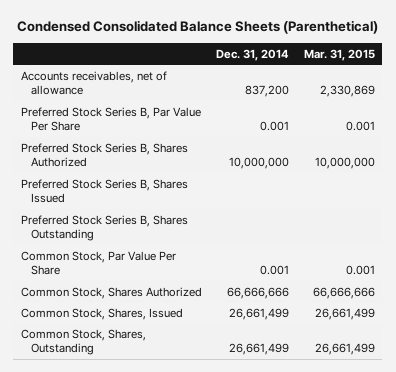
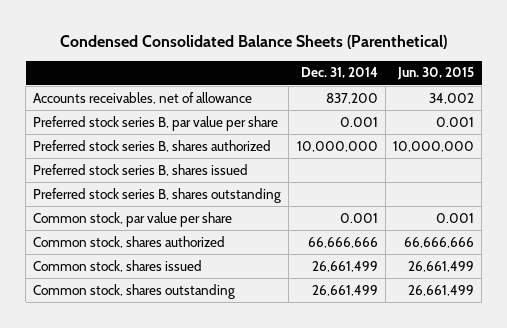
[304,48,376,61] Mar. 31, 2015 -> none
none -> [397,67,475,81] Jun. 30, 2015
[20,106,201,132] Preferred Stock Series B, Par Value Per Share -> [33,115,279,131] Preferred stock series B, par value per share
[20,142,188,168] Preferred Stock Series B, Shares Authorized -> [33,139,272,152] Preferred stock series B, shares authorized
[20,178,188,204] Preferred Stock Series B, Shares Issued -> [33,163,249,176] Preferred stock series B, shares issued
[20,214,188,242] Preferred Stock Series B, Shares Outstanding -> [33,187,282,203] Preferred stock series B, shares outstanding
[20,250,176,276] Common Stock, Par Value Per Share -> [33,211,233,227] Common stock, par value per share
[20,286,202,299] Common Stock, Shares Authorized -> [33,235,226,248] Common stock, shares authorized
[20,307,183,320] Common Stock, Shares, Issued -> [33,259,203,272] Common stock, shares issued
[20,328,146,356] Common Stock, Shares, Outstanding -> [33,283,236,299] Common stock, shares outstanding

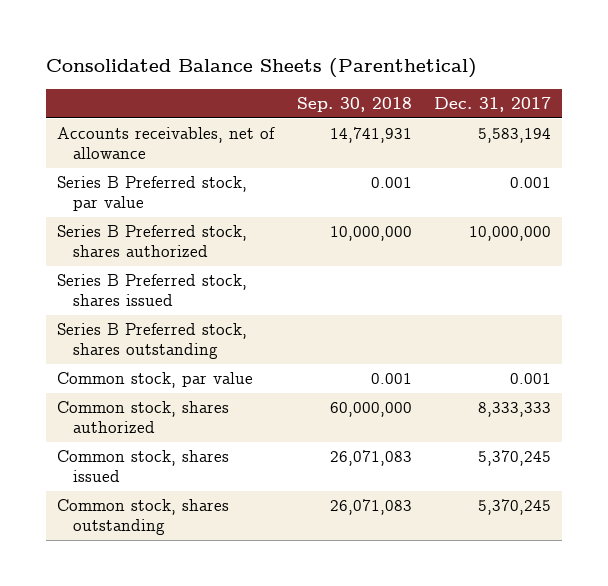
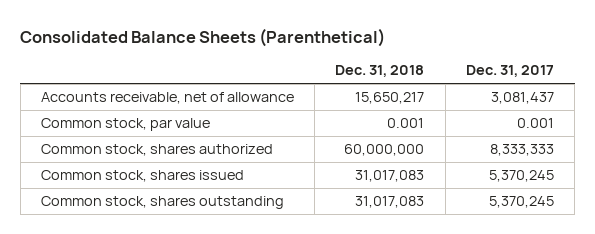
[296,96,412,112] Sep. 30, 2018 -> none
none -> [335,65,425,78] Dec. 31, 2018
[57,176,248,211] Series B Preferred stock, par value -> none
[57,225,248,257] Series B Preferred stock, shares authorized -> none
[57,274,248,306] Series B Preferred stock, shares issued -> none
[57,323,248,359] Series B Preferred stock, shares outstanding -> none
[57,127,276,159] Accounts receivables, net of allowance -> [41,92,295,105] Accounts receivable, net of allowance
[477,128,551,144] 5,583,194 -> [490,92,554,105] 3,081,437

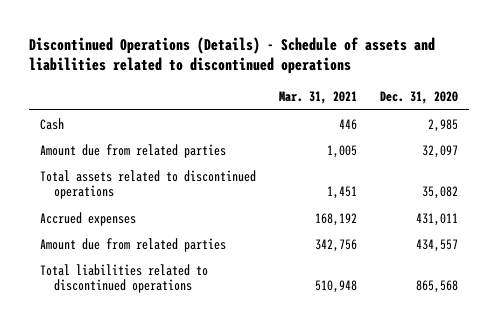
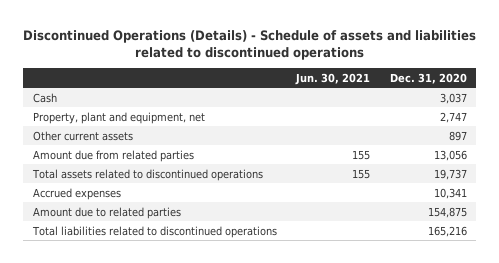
[279,91,358,105] Mar. 31, 2021 -> none
none -> [295,72,371,85] Jun. 30, 2021
[427,118,458,132] 2,985 -> [439,92,467,104] 3,037
none -> [32,111,205,124] Property, plant and equipment, net
none -> [32,130,133,141] Other current assets
[421,144,458,158] 32,097 -> [433,149,467,161] 13,056
[421,186,458,200] 35,082 -> [433,168,467,180] 19,737
[415,212,458,226] 431,011 -> [433,187,467,199] 10,341
[40,237,227,252] Amount due from related parties -> [32,206,181,219] Amount due to related parties
[415,238,458,252] 434,557 -> [427,206,467,218] 154,875
[415,280,458,294] 865,568 -> [427,225,467,237] 165,216

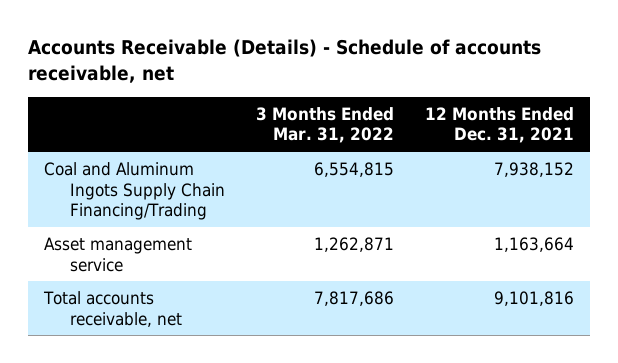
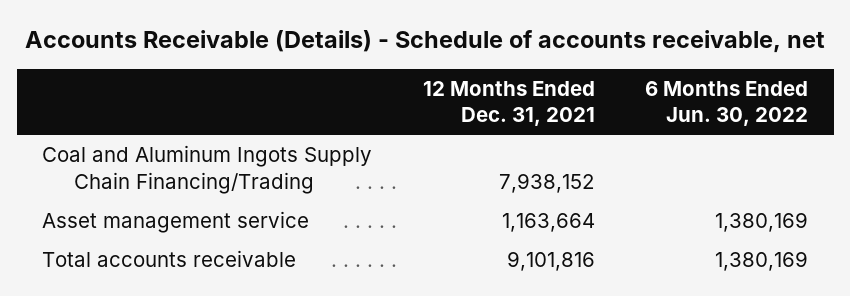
[256,106,395,144] 3 Months Ended Mar. 31, 2022 -> none
none -> [645,80,809,127] 6 Months Ended Jun. 30, 2022
[42,290,182,327] Total accounts receivable, net -> [41,249,296,267] Total accounts receivable

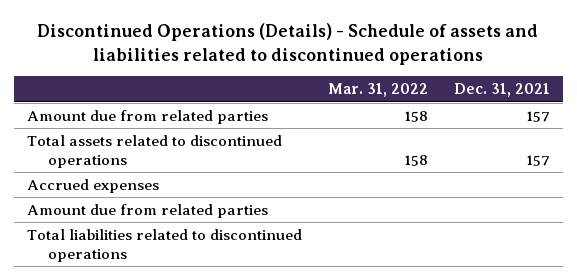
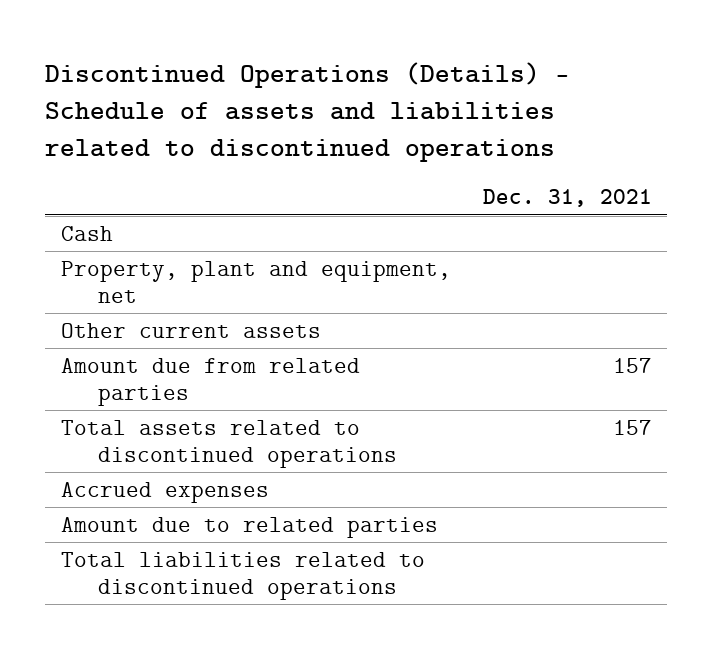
[327,83,428,98] Mar. 31, 2022 -> none
none -> [61,225,114,241] Cash
none -> [61,260,452,303] Property, plant and equipment, net
none -> [61,322,322,338] Other current assets
[26,203,268,218] Amount due from related parties -> [61,516,439,538] Amount due to related parties

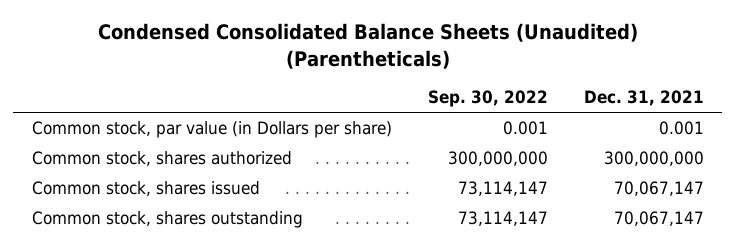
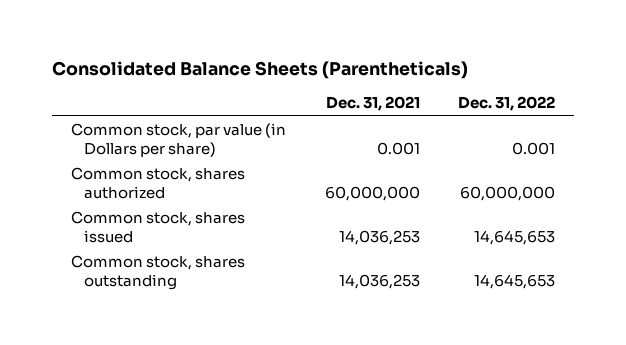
[97,23,638,69] Condensed Consolidated Balance Sheets (Unaudited) (Parentheticals) -> [52,61,469,80] Consolidated Balance Sheets (Parentheticals)
[427,90,548,108] Sep. 30, 2022 -> none
none -> [457,96,555,112] Dec. 31, 2022
[604,151,705,167] 300,000,000 -> [324,185,420,201] 60,000,000
[614,181,705,197] 70,067,147 -> [338,229,420,245] 14,036,253
[614,211,705,227] 70,067,147 -> [338,273,420,289] 14,036,253

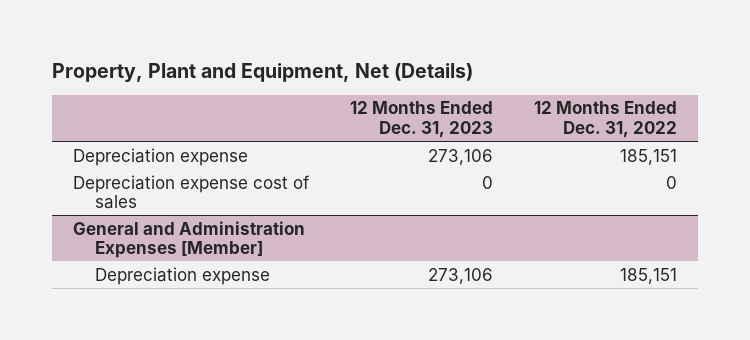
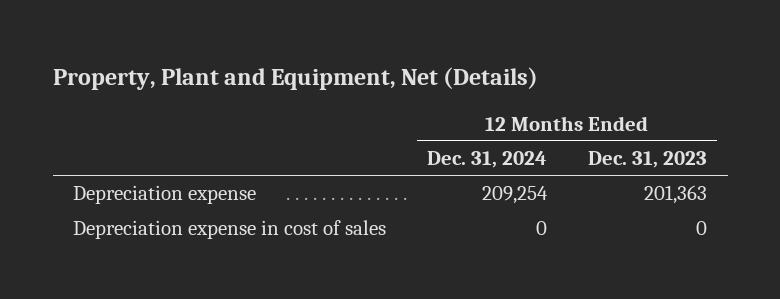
[534,101,678,138] 12 Months Ended Dec. 31, 2022 -> none
none -> [427,151,548,169] Dec. 31, 2024
[72,220,305,259] General and Administration Expenses [Member] -> none
[95,266,271,285] Depreciation expense -> none
[427,148,493,165] 273,106 -> [644,185,708,205] 201,363
[72,174,310,210] Depreciation expense cost of sales -> [73,220,387,240] Depreciation expense in cost of sales

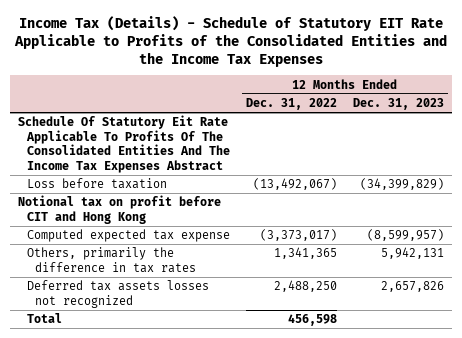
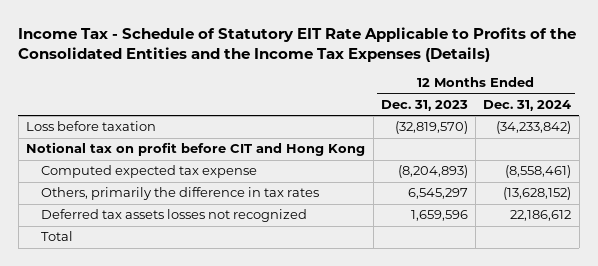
[13,15,447,67] Income Tax (Details) - Schedule of Statutory EIT Rate Applicable to Profits of the Consolidated Entities and the Income Tax Expenses -> [18,26,577,62] Income Tax - Schedule of Statutory EIT Rate Applicable to Profits of the Consolidated Entities and the Income Tax Expenses (Details)
[245,98,337,111] Dec. 31, 2022 -> none
none -> [483,99,572,111] Dec. 31, 2024
[17,115,230,173] Schedule Of Statutory Eit Rate Applicable To Profits Of The Consolidated Entities And The Income Tax Expenses Abstract -> none
[359,178,444,191] (34,399,829) -> [394,121,468,135] (32,819,570)
[366,229,444,242] (8,599,957) -> [397,165,468,179] (8,204,893)
[380,247,444,260] 5,942,131 -> [407,188,468,200] 6,545,297
[380,281,444,293] 2,657,826 -> [410,210,468,222] 1,659,596

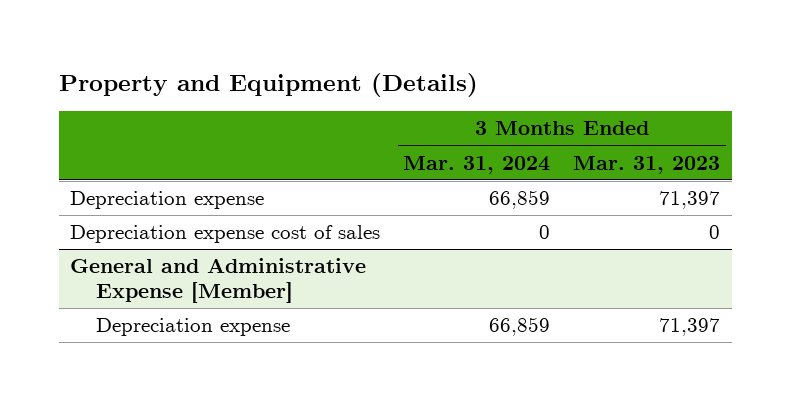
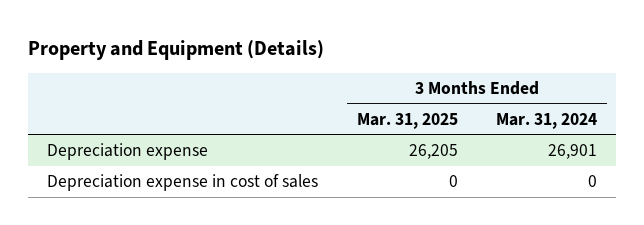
[573,155,721,174] Mar. 31, 2023 -> none
none -> [356,112,458,129] Mar. 31, 2025
[70,258,367,303] General and Administrative Expense [Member] -> none
[96,318,291,337] Depreciation expense -> none
[489,190,551,210] 66,859 -> [548,144,598,160] 26,901
[70,225,381,244] Depreciation expense cost of sales -> [47,174,319,192] Depreciation expense in cost of sales

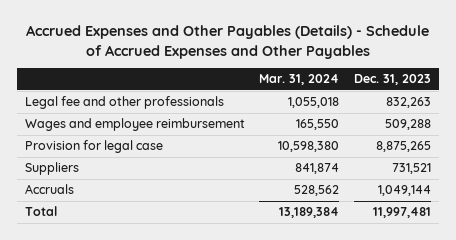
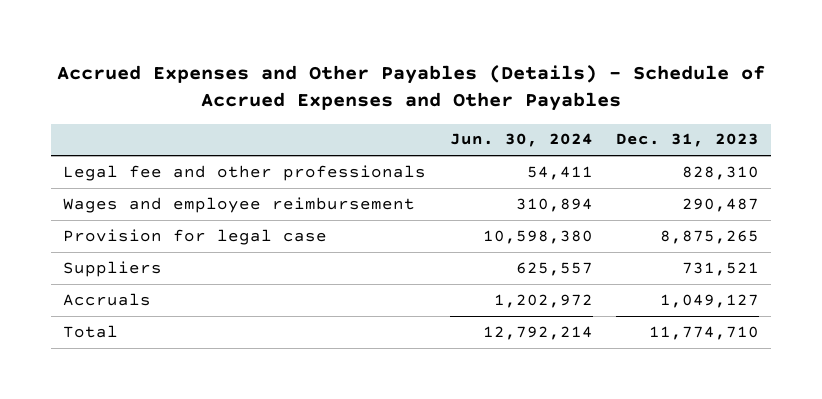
[259,74,340,86] Mar. 31, 2024 -> none
none -> [449,133,593,148] Jun. 30, 2024
[386,97,432,109] 832,263 -> [682,165,760,180] 828,310
[385,119,432,131] 509,288 -> [682,197,760,212] 290,487
[378,185,432,197] 1,049,144 -> [660,293,760,308] 1,049,127
[373,207,432,219] 11,997,481 -> [649,325,760,340] 11,774,710

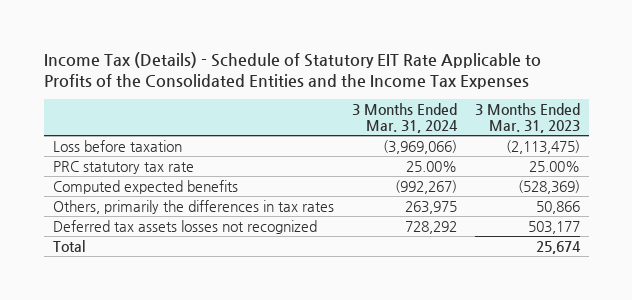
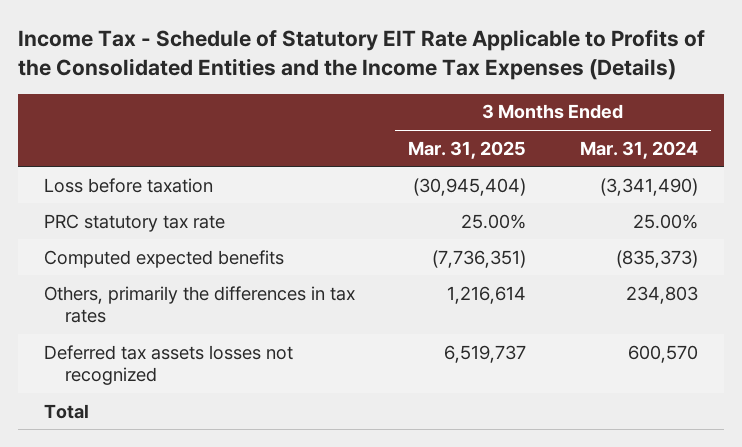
[43,51,541,89] Income Tax (Details) - Schedule of Statutory EIT Rate Applicable to Profits of the Consolidated Entities and the Income Tax Expenses -> [17,29,705,81] Income Tax - Schedule of Statutory EIT Rate Applicable to Profits of the Consolidated Entities and the Income Tax Expenses (Details)
[474,102,580,134] 3 Months Ended Mar. 31, 2023 -> none
none -> [408,140,527,159] Mar. 31, 2025
[382,139,457,154] (3,969,066) -> [599,177,698,196] (3,341,490)
[394,179,457,194] (992,267) -> [615,249,698,268] (835,373)
[404,200,457,214] 263,975 -> [625,285,698,304] 234,803
[404,220,457,234] 728,292 -> [627,344,698,363] 600,570

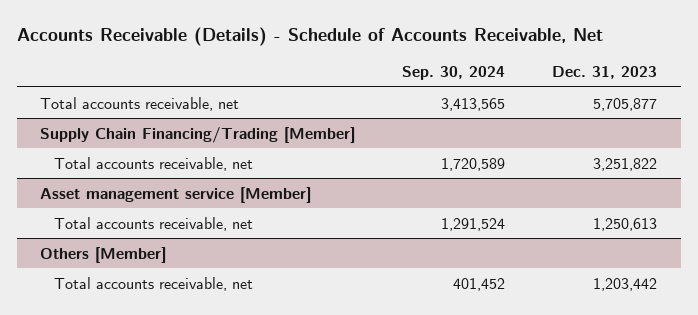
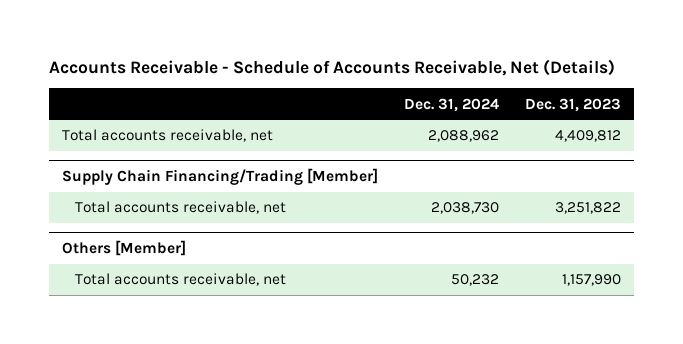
[16,27,603,47] Accounts Receivable (Details) - Schedule of Accounts Receivable, Net -> [49,59,616,77] Accounts Receivable - Schedule of Accounts Receivable, Net (Details)
[402,66,506,81] Sep. 30, 2024 -> none
none -> [403,97,499,112] Dec. 31, 2024
[593,97,658,111] 5,705,877 -> [554,130,621,143] 4,409,812
[40,186,312,203] Asset management service [Member] -> none
[54,216,254,231] Total accounts receivable, net -> none
[593,277,658,291] 1,203,442 -> [561,274,621,287] 1,157,990

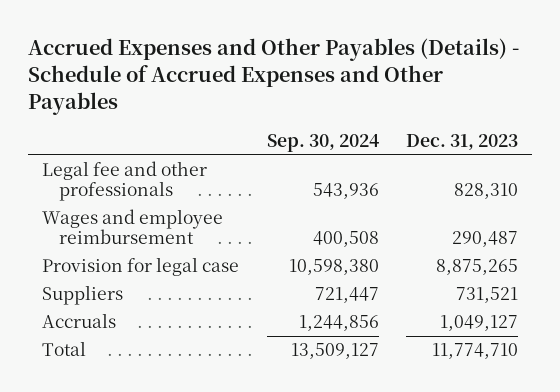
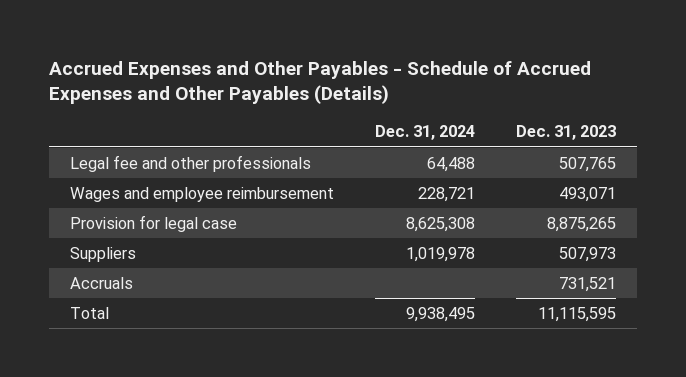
[27,37,519,116] Accrued Expenses and Other Payables (Details) - Schedule of Accrued Expenses and Other Payables -> [49,60,592,104] Accrued Expenses and Other Payables - Schedule of Accrued Expenses and Other Payables (Details)
[266,133,379,152] Sep. 30, 2024 -> none
none -> [375,125,476,141] Dec. 31, 2024
[454,183,519,200] 828,310 -> [559,157,617,173] 507,765
[452,231,519,248] 290,487 -> [559,187,617,203] 493,071
[456,287,519,304] 731,521 -> [559,247,617,263] 507,973
[440,315,519,332] 1,049,127 -> [559,277,617,293] 731,521
[432,343,519,360] 11,774,710 -> [538,307,617,323] 11,115,595

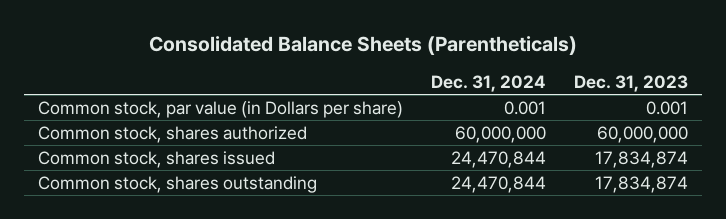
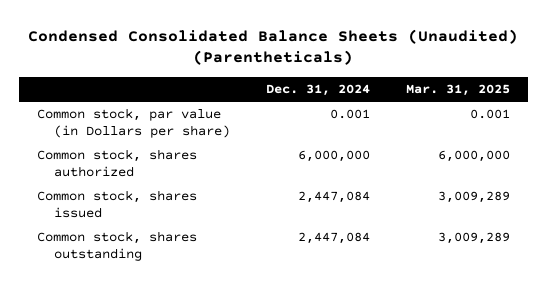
[149,36,578,56] Consolidated Balance Sheets (Parentheticals) -> [28,28,519,66] Condensed Consolidated Balance Sheets (Unaudited) (Parentheticals)
[573,74,688,92] Dec. 31, 2023 -> none
none -> [406,83,511,96] Mar. 31, 2025
[455,125,547,143] 60,000,000 -> [297,150,370,163] 6,000,000
[451,150,547,168] 24,470,844 -> [297,191,370,204] 2,447,084
[451,175,547,193] 24,470,844 -> [297,232,370,245] 2,447,084

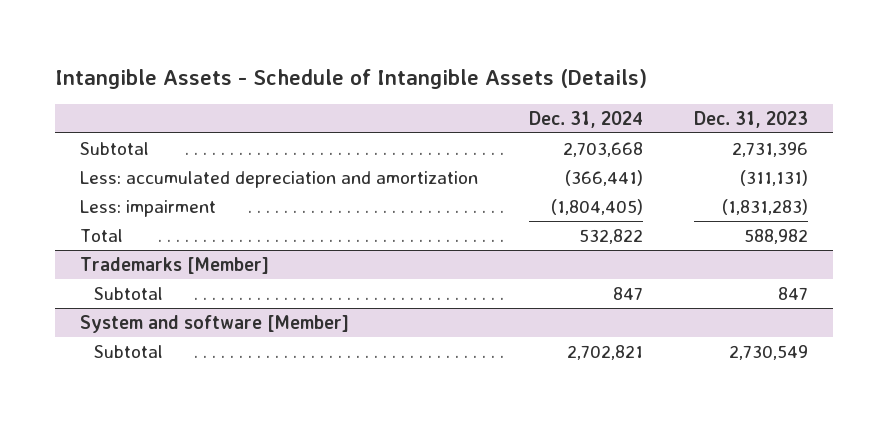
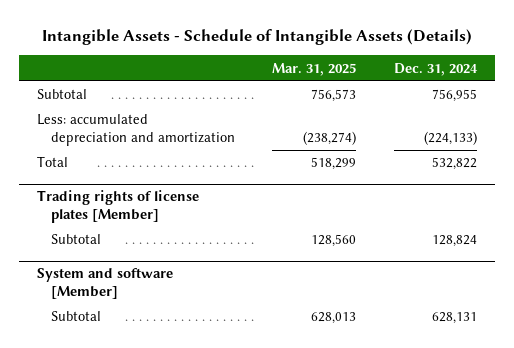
[693,110,808,128] Dec. 31, 2023 -> none
none -> [272,62,357,76] Mar. 31, 2025
[80,200,217,218] Less: impairment -> none
[562,142,643,158] 2,703,668 -> [431,89,477,103] 756,955
[564,170,643,187] (366,441) -> [423,131,477,146] (224,133)
[80,257,270,275] Trademarks [Member] -> [37,190,200,224] Trading rights of license plates [Member]
[612,287,643,301] 847 -> [431,235,477,248] 128,824
[566,345,643,361] 2,702,821 -> [431,312,477,325] 628,131

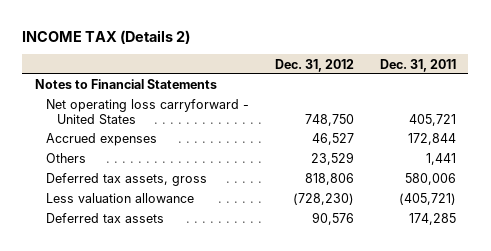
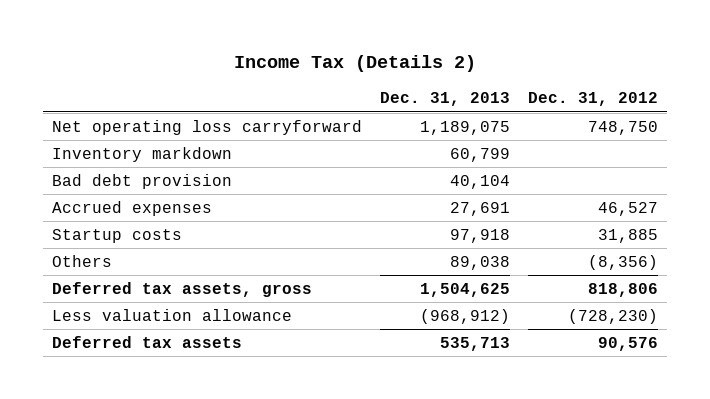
[22,29,191,44] INCOME TAX (Details 2) -> [234,55,477,73] Income Tax (Details 2)
[379,58,456,72] Dec. 31, 2011 -> none
none -> [380,92,511,107] Dec. 31, 2013
[35,79,218,90] Notes to Financial Statements -> none
[46,99,250,126] Net operating loss carryforward - United States -> [52,120,363,136] Net operating loss carryforward
none -> [52,147,233,163] Inventory markdown
none -> [52,174,233,190] Bad debt provision
none -> [52,229,183,244] Startup costs
[310,152,354,166] 23,529 -> [588,255,659,271] (8,356)

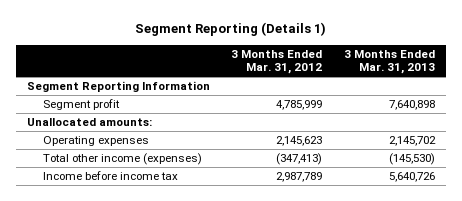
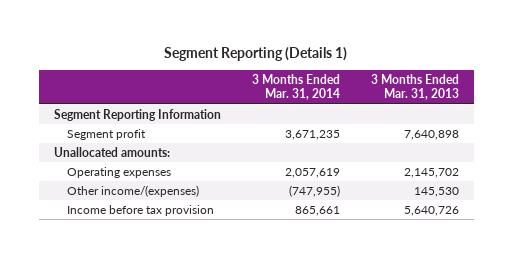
[231,49,323,75] 3 Months Ended Mar. 31, 2012 -> none
none -> [251,73,340,101] 3 Months Ended Mar. 31, 2014
[43,153,203,166] Total other income (expenses) -> [67,184,200,197] Other income/(expenses)
[388,153,435,166] (145,530) -> [413,186,459,197] 145,530
[43,171,179,181] Income before income tax -> [67,204,215,216] Income before tax provision

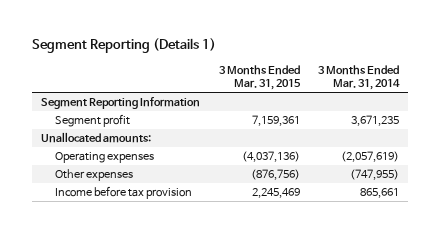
[370,73,459,101] 3 Months Ended Mar. 31, 2013 -> none
none -> [218,64,301,91] 3 Months Ended Mar. 31, 2015
[284,167,340,178] 2,057,619 -> [341,151,400,163] (2,057,619)
[67,184,200,197] Other income/(expenses) -> [54,169,133,182] Other expenses

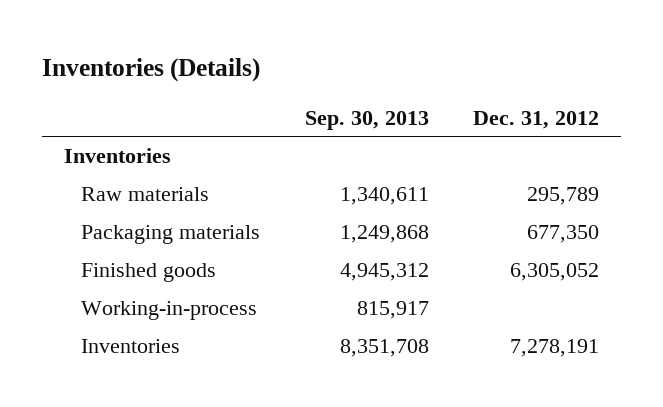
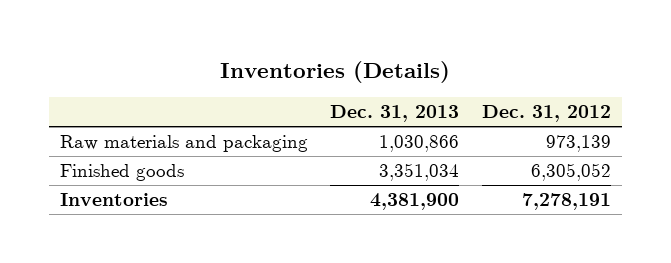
[304,110,429,130] Sep. 30, 2013 -> none
none -> [330,105,460,123] Dec. 31, 2013
[64,148,172,164] Inventories -> none
[81,225,261,245] Packaging materials -> none
[81,187,210,202] Raw materials -> [59,135,308,153] Raw materials and packaging
[526,187,599,206] 295,789 -> [545,135,611,153] 973,139
[81,301,258,321] Working-in-process -> none

